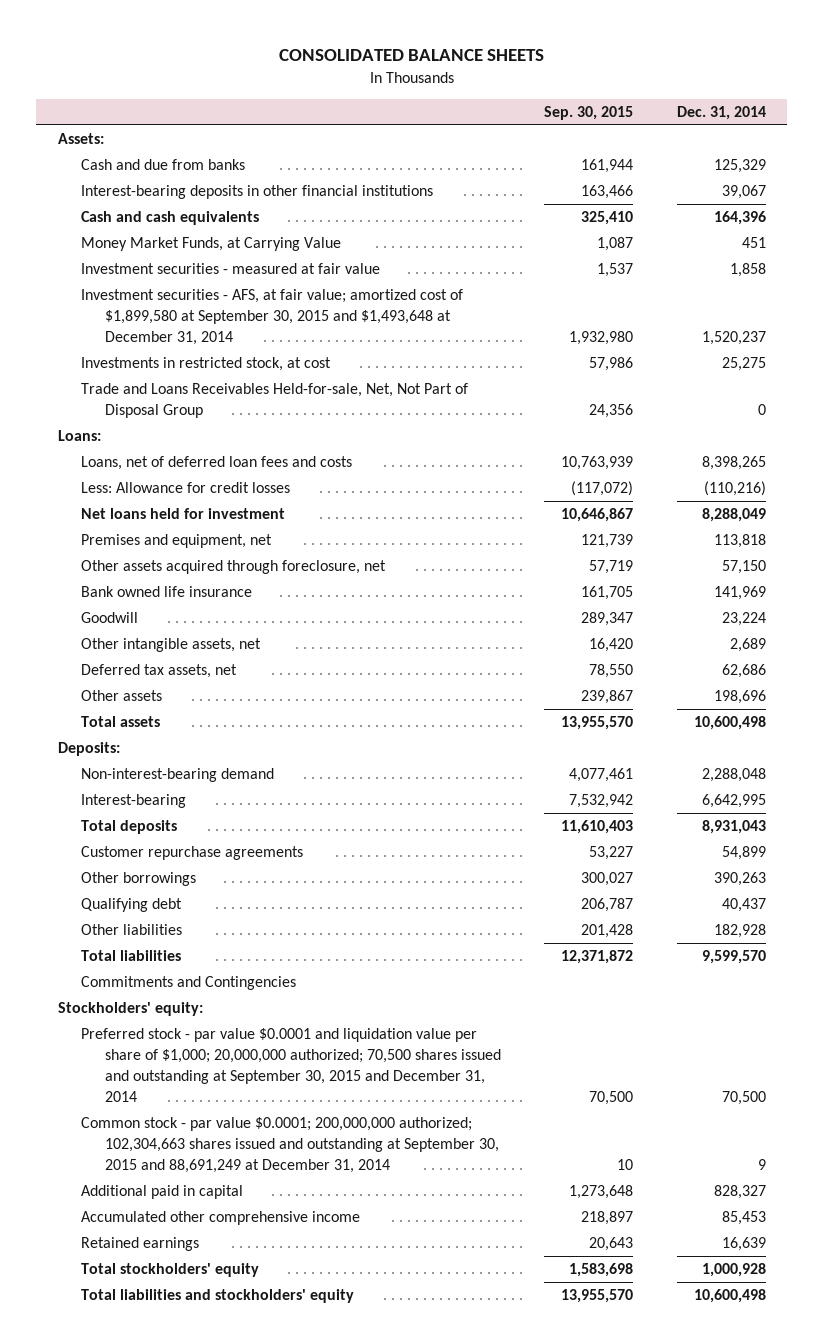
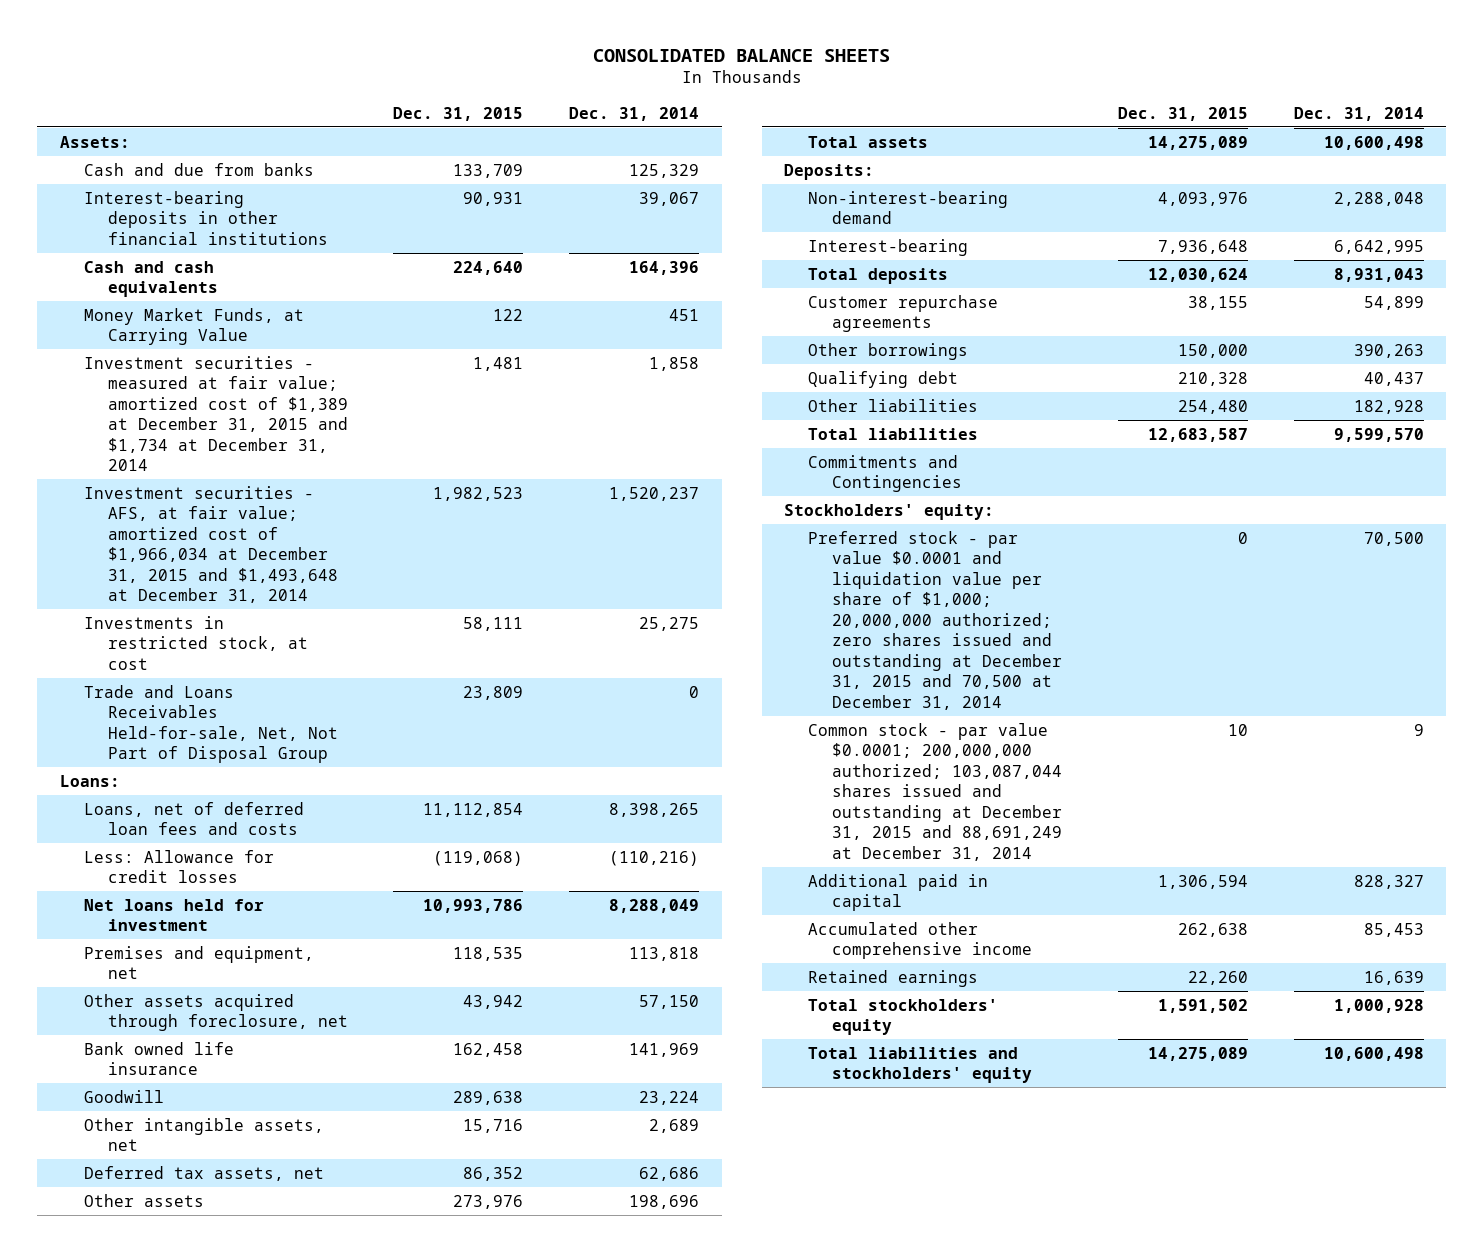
[544,105,634,120] Sep. 30, 2015 -> none
none -> [393,106,524,121] Dec. 31, 2015
[81,263,381,275] Investment securities - measured at fair value -> [83,355,348,472] Investment securities - measured at fair value; amortized cost of $1,389 at December 31, 2015 and $1,734 at December 31, 2014
[81,289,464,345] Investment securities - AFS, at fair value; amortized cost of $1,899,580 at September 30, 2015 and $1,493,648 at December 31, 2014 -> [83,485,338,604] Investment securities - AFS, at fair value; amortized cost of $1,966,034 at December 31, 2015 and $1,493,648 at December 31, 2014
[81,1028,501,1102] Preferred stock - par value $0.0001 and liquidation value per share of $1,000; 20,000,000 authorized; 70,500 shares issued and outstanding at September 30, 2015 and December 31, 2014 -> [808,530,1063,710] Preferred stock - par value $0.0001 and liquidation value per share of $1,000; 20,000,000 authorized; zero shares issued and outstanding at December 31, 2015 and 70,500 at December 31, 2014
[81,1117,499,1173] Common stock - par value $0.0001; 200,000,000 authorized; 102,304,663 shares issued and outstanding at September 30, 2015 and 88,691,249 at December 31, 2014 -> [808,722,1063,861] Common stock - par value $0.0001; 200,000,000 authorized; 103,087,044 shares issued and outstanding at December 31, 2015 and 88,691,249 at December 31, 2014

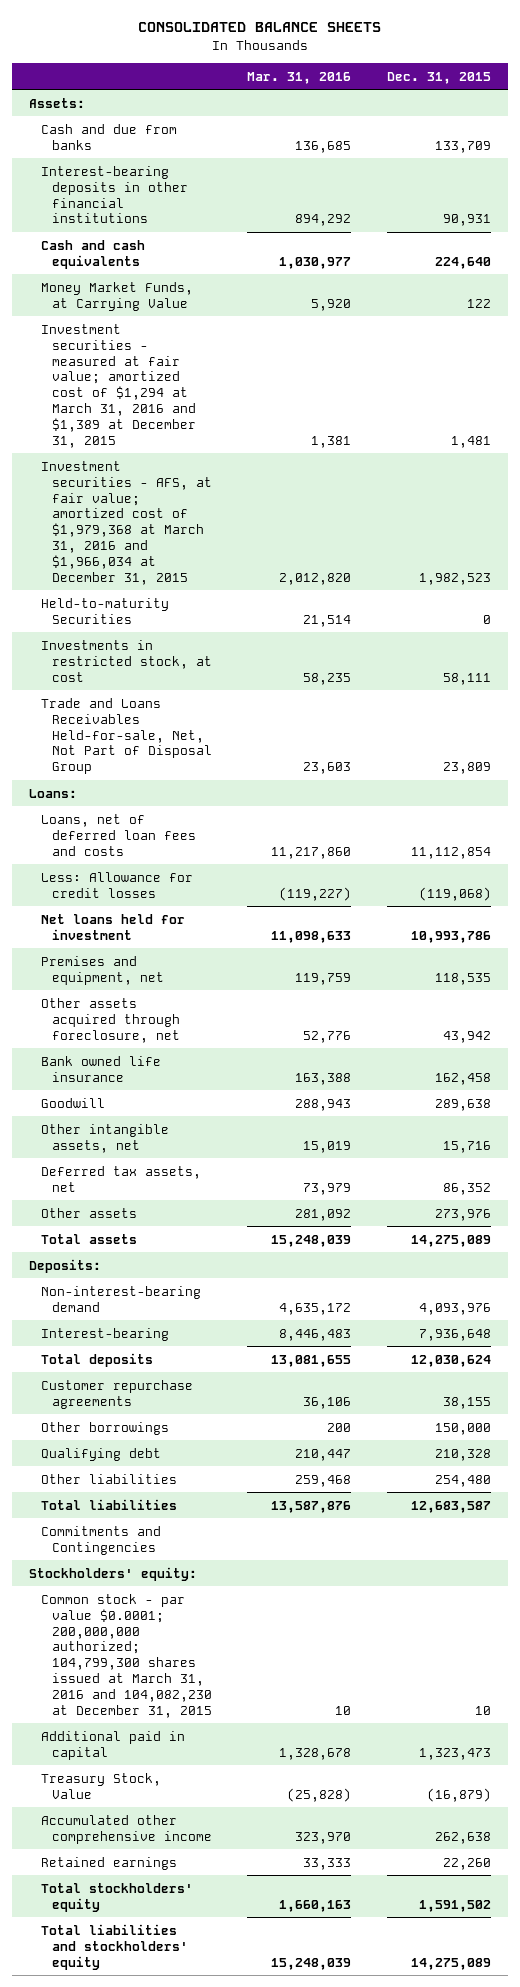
[569,106,700,121] Dec. 31, 2014 -> none
none -> [247,71,352,84] Mar. 31, 2016
[83,355,348,472] Investment securities - measured at fair value; amortized cost of $1,389 at December 31, 2015 and $1,734 at December 31, 2014 -> [40,323,196,448] Investment securities - measured at fair value; amortized cost of $1,294 at March 31, 2016 and $1,389 at December 31, 2015
[83,485,338,604] Investment securities - AFS, at fair value; amortized cost of $1,966,034 at December 31, 2015 and $1,493,648 at December 31, 2014 -> [40,460,212,585] Investment securities - AFS, at fair value; amortized cost of $1,979,368 at March 31, 2016 and $1,966,034 at December 31, 2015
none -> [40,597,169,624] Held-to-maturity Securities
[808,530,1063,710] Preferred stock - par value $0.0001 and liquidation value per share of $1,000; 20,000,000 authorized; zero shares issued and outstanding at December 31, 2015 and 70,500 at December 31, 2014 -> none
[808,722,1063,861] Common stock - par value $0.0001; 200,000,000 authorized; 103,087,044 shares issued and outstanding at December 31, 2015 and 88,691,249 at December 31, 2014 -> [40,1593,212,1718] Common stock - par value $0.0001; 200,000,000 authorized; 104,799,300 shares issued at March 31, 2016 and 104,082,230 at December 31, 2015
[1157,874,1248,889] 1,306,594 -> [418,1747,491,1760] 1,323,473
none -> [40,1772,161,1799] Treasury Stock, Value

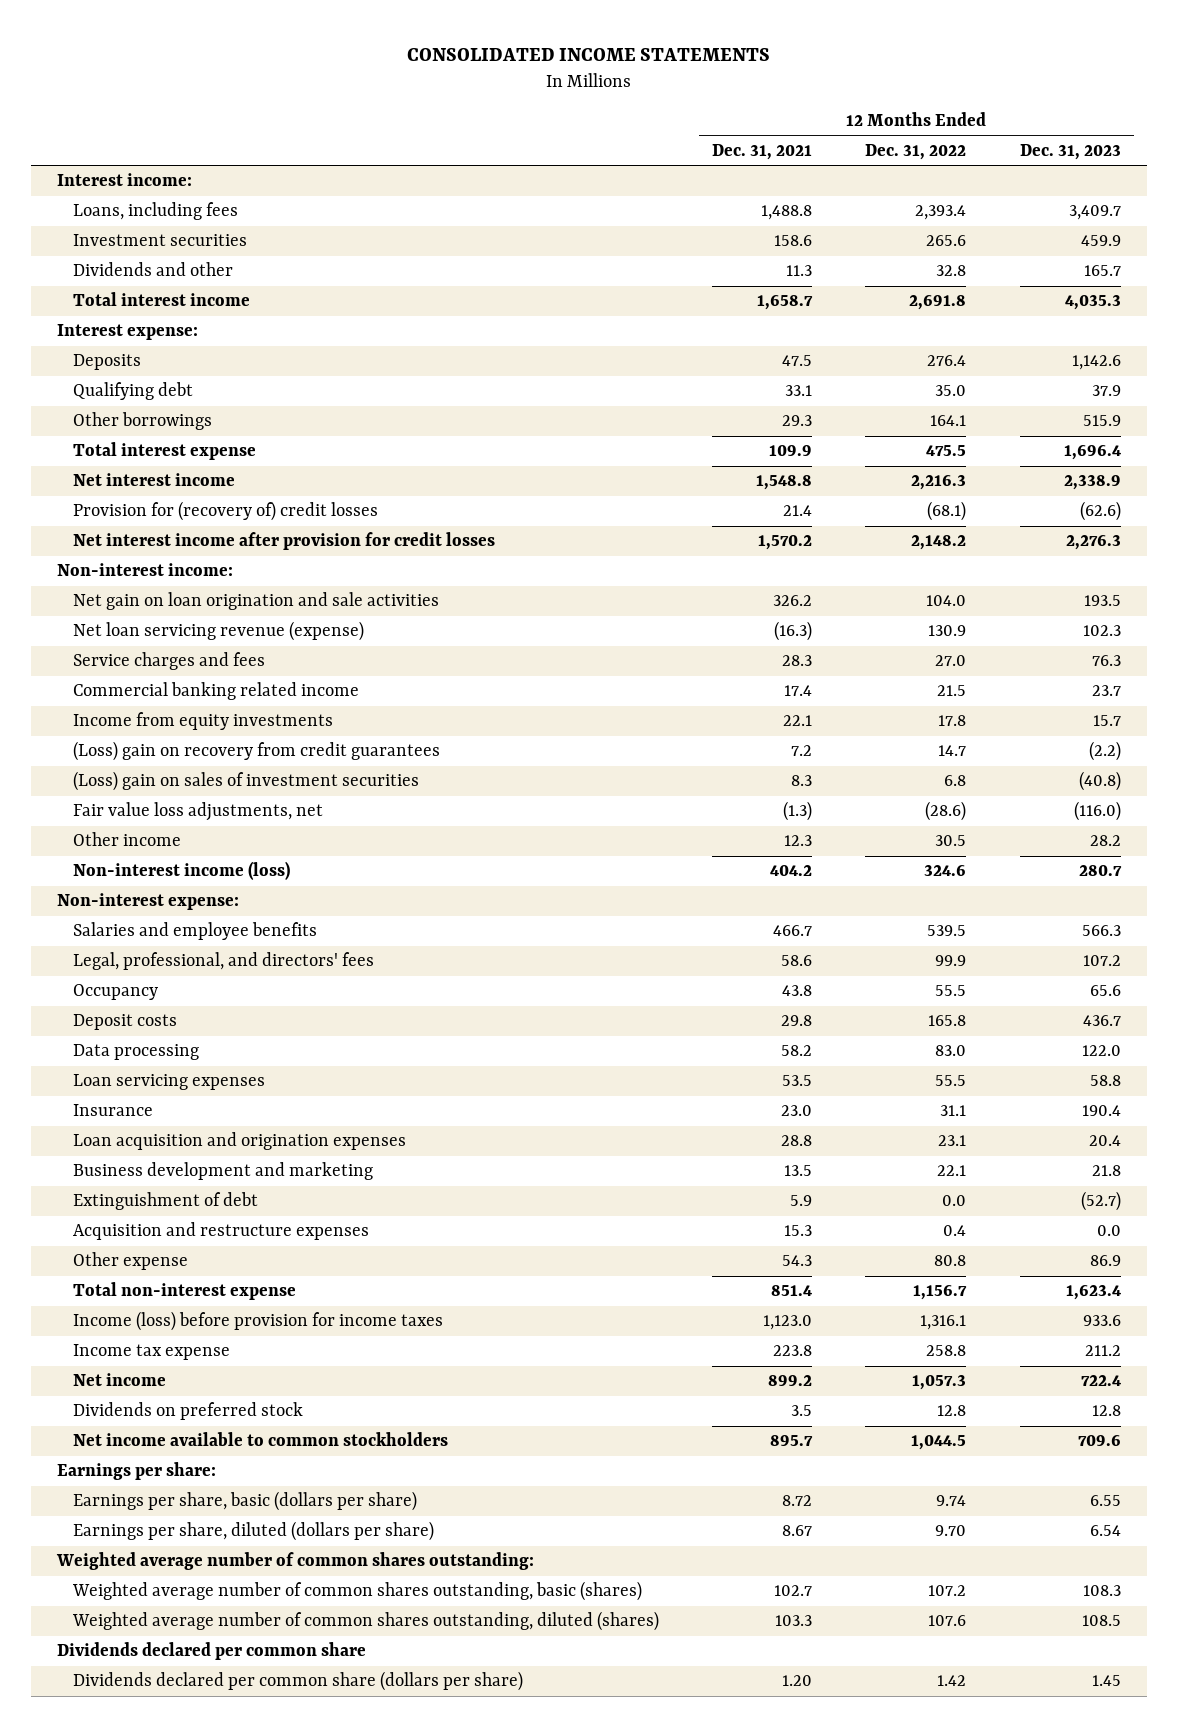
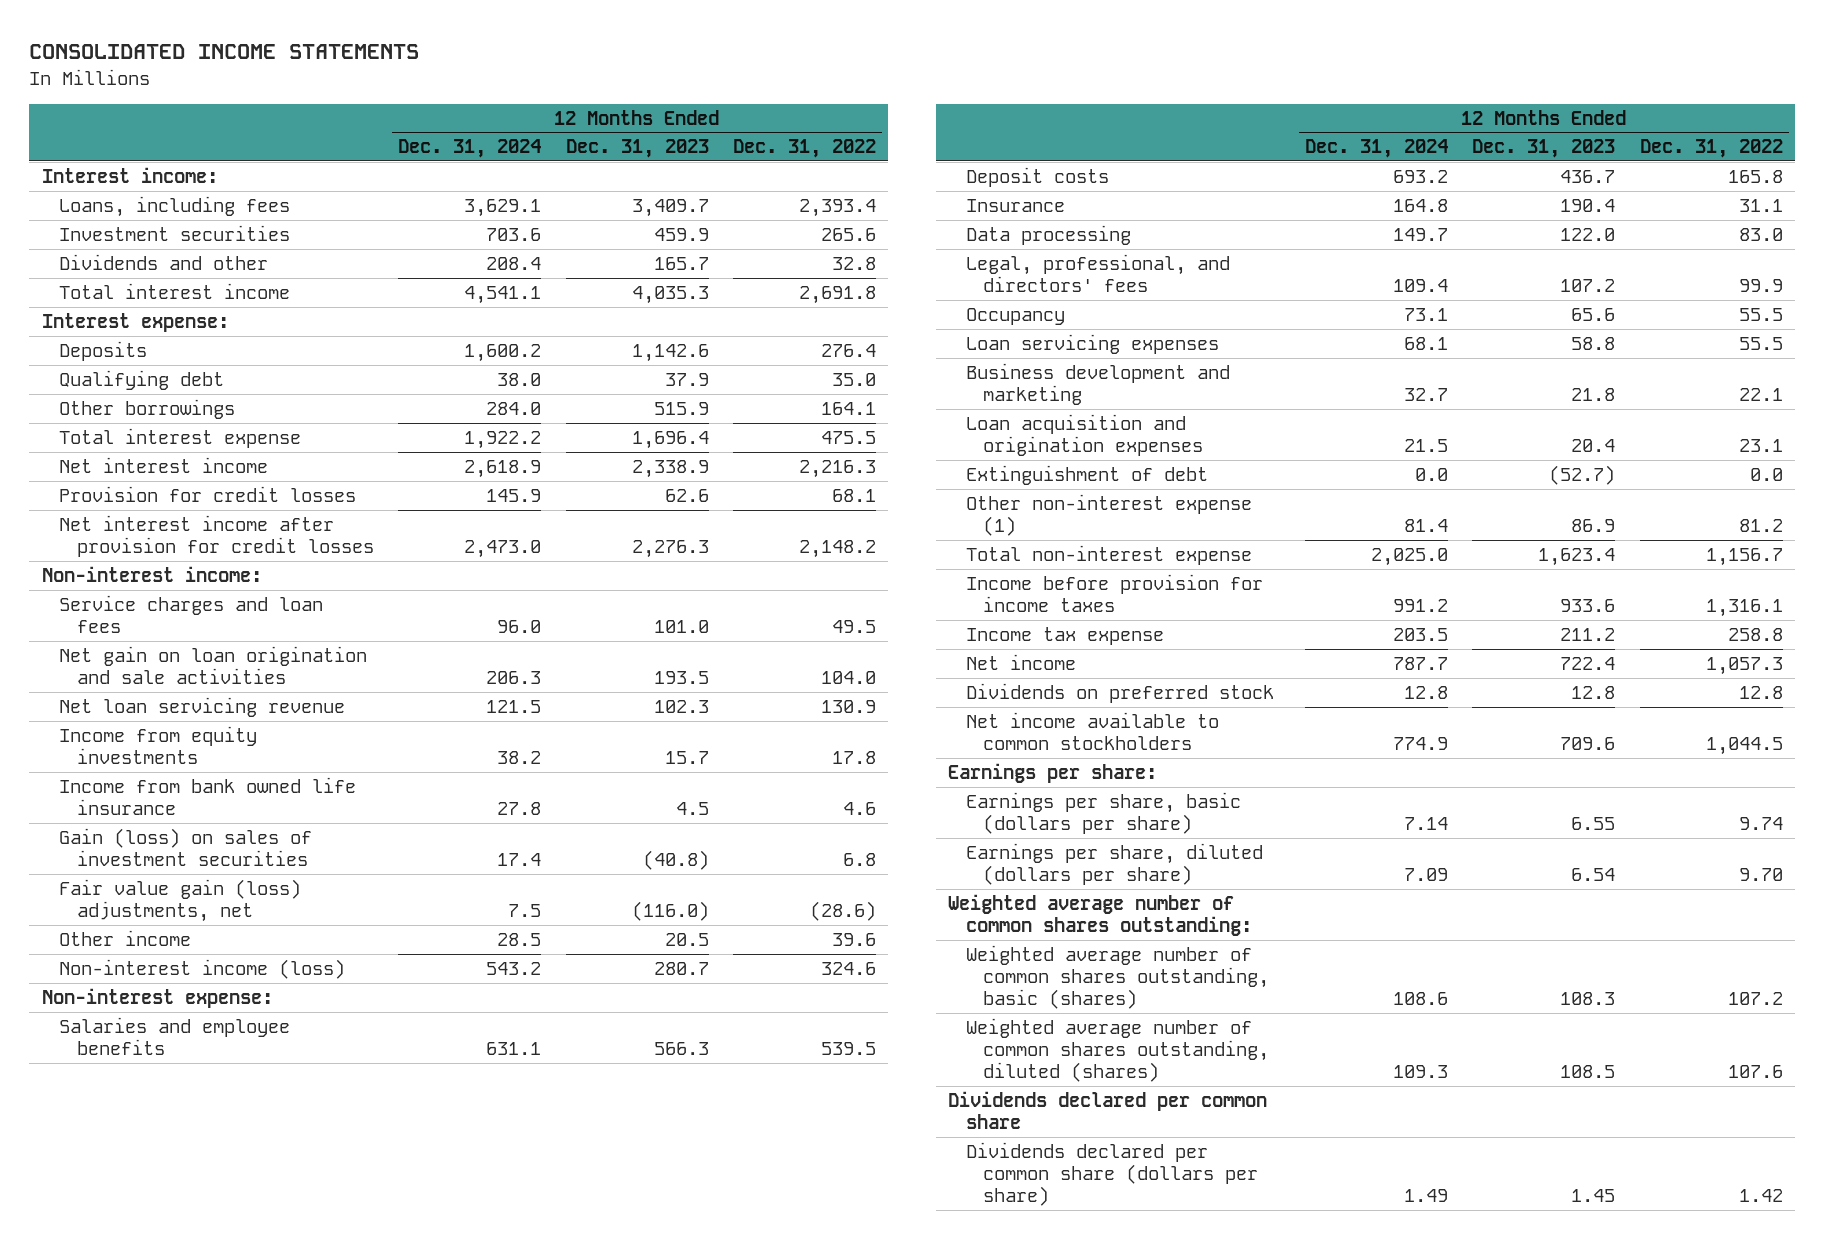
[712,143,813,160] Dec. 31, 2021 -> none
none -> [398,139,542,159] Dec. 31, 2024
[72,501,378,522] Provision for (recovery of) credit losses -> [59,485,357,502] Provision for credit losses
[927,501,967,522] (68.1) -> [832,488,877,502] 68.1
[1079,501,1121,522] (62.6) -> [664,488,709,502] 62.6
none -> [59,594,324,634] Service charges and loan fees
[72,652,265,671] Service charges and fees -> none
[72,682,359,701] Commercial banking related income -> none
[72,621,364,642] Net loan servicing revenue (expense) -> [59,696,346,717] Net loan servicing revenue
[72,741,440,762] (Loss) gain on recovery from credit guarantees -> none
none -> [59,776,357,816] Income from bank owned life insurance
[72,771,419,792] (Loss) gain on sales of investment securities -> [59,827,313,867] Gain (loss) on sales of investment securities
[72,802,323,822] Fair value loss adjustments, net -> [59,878,302,923] Fair value gain (loss) adjustments, net
[935,835,967,847] 30.5 -> [832,932,877,946] 39.6
[1089,835,1121,847] 28.2 -> [664,932,709,946] 20.5
[72,1104,153,1117] Insurance -> [965,198,1065,212] Insurance
[72,952,374,971] Legal, professional, and directors' fees -> [965,253,1230,293] Legal, professional, and directors' fees
[72,984,158,1001] Occupancy -> [965,307,1065,325] Occupancy
[72,1132,406,1151] Loan acquisition and origination expenses -> [965,413,1204,457] Loan acquisition and origination expenses
[72,1222,369,1241] Acquisition and restructure expenses -> none
[72,1252,188,1271] Other expense -> [965,493,1252,537] Other non-interest expense (1)
[934,1255,967,1267] 80.8 -> [1738,519,1783,533] 81.2
[72,1311,443,1332] Income (loss) before provision for income taxes -> [965,573,1263,613] Income before provision for income taxes

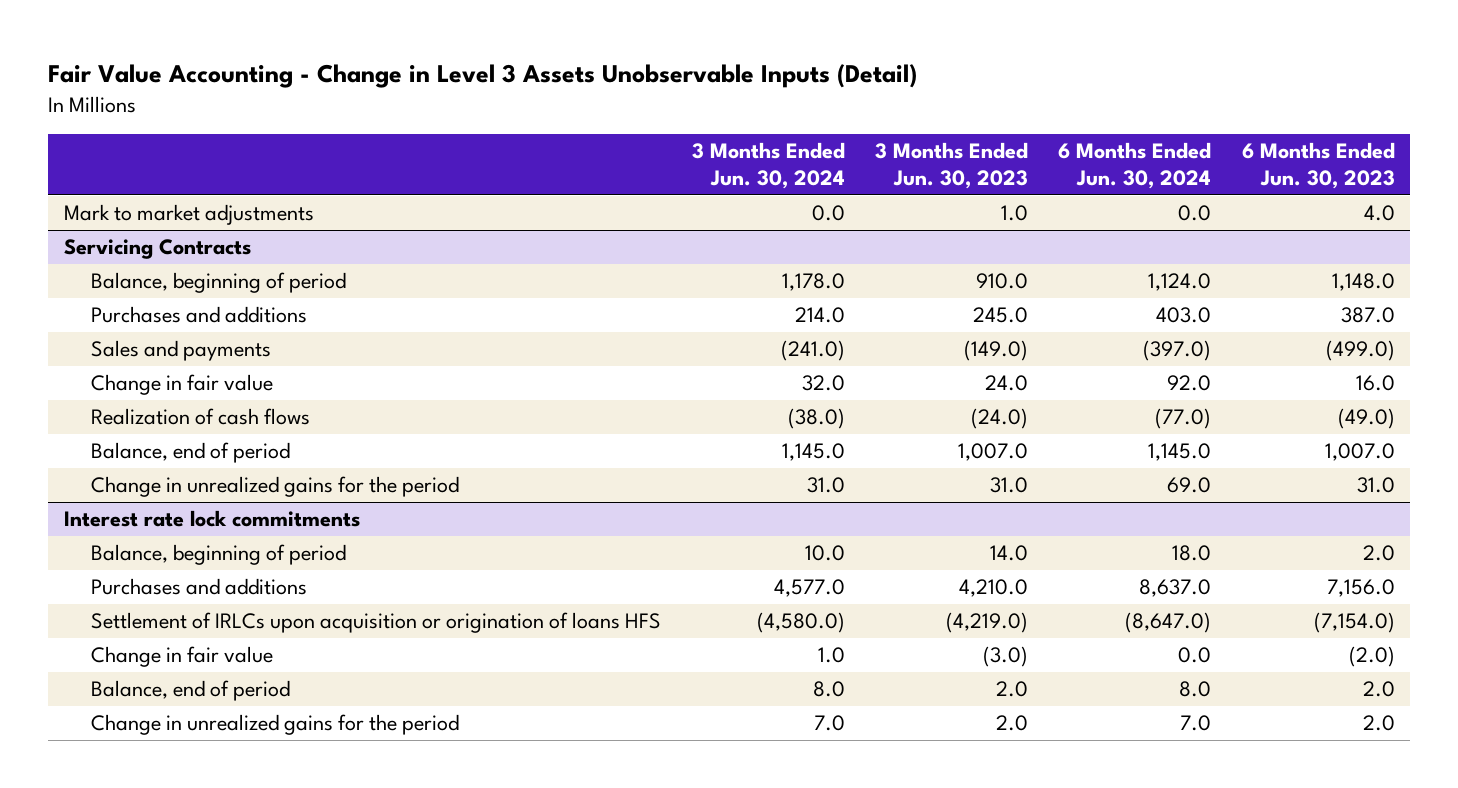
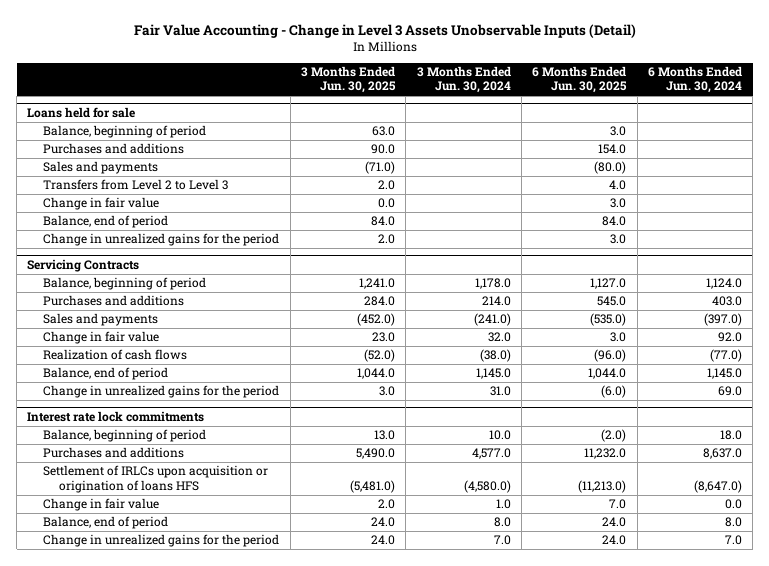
[874,142,1028,190] 3 Months Ended Jun. 30, 2023 -> none
[1241,142,1395,190] 6 Months Ended Jun. 30, 2023 -> none
none -> [300,66,396,94] 3 Months Ended Jun. 30, 2025
none -> [532,66,628,94] 6 Months Ended Jun. 30, 2025
[63,204,314,226] Mark to market adjustments -> none
none -> [27,106,136,118] Loans held for sale
none -> [43,125,207,139] Balance, beginning of period
none -> [43,143,185,155] Purchases and additions
none -> [43,161,159,175] Sales and payments
none -> [43,179,229,191] Transfers from Level 2 to Level 3
none -> [43,197,160,211] Change in fair value
none -> [43,215,169,229] Balance, end of period
none -> [43,233,280,247] Change in unrealized gains for the period

